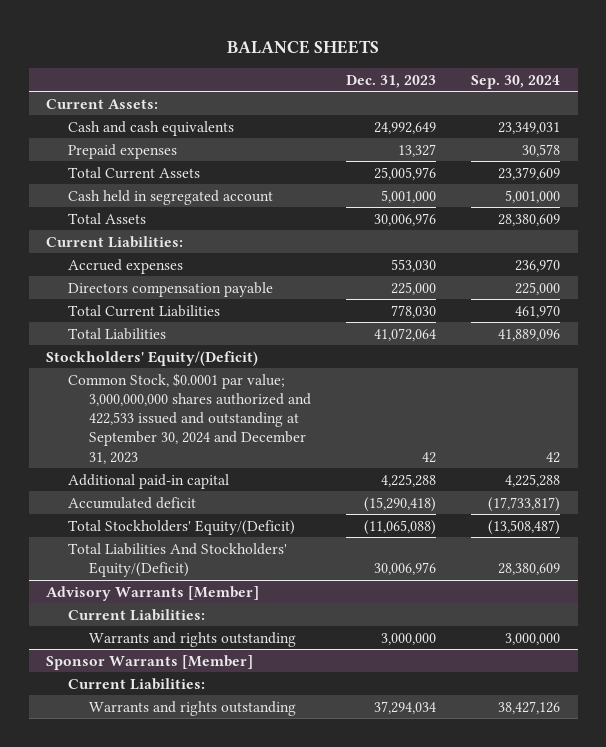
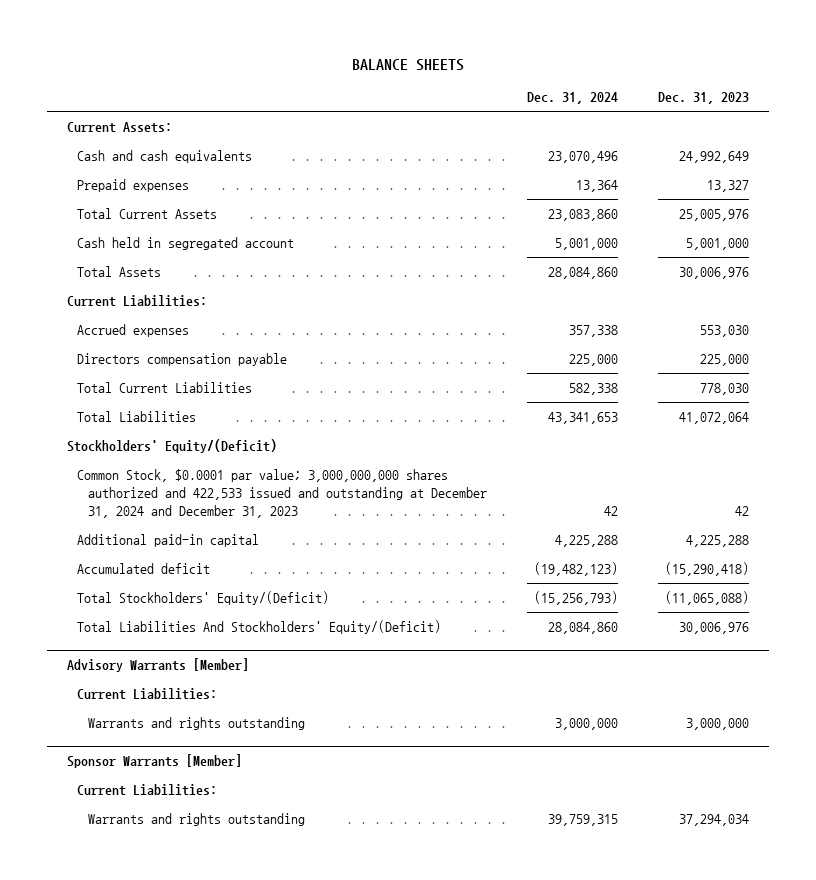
[471,74,561,89] Sep. 30, 2024 -> none
none -> [526,92,618,105] Dec. 31, 2024
[67,372,312,464] Common Stock, $0.0001 par value; 3,000,000,000 shares authorized and 422,533 issued and outstanding at September 30, 2024 and December 31, 2023 -> [77,468,487,518] Common Stock, $0.0001 par value; 3,000,000,000 shares authorized and 422,533 issued and outstanding at December 31, 2024 and December 31, 2023

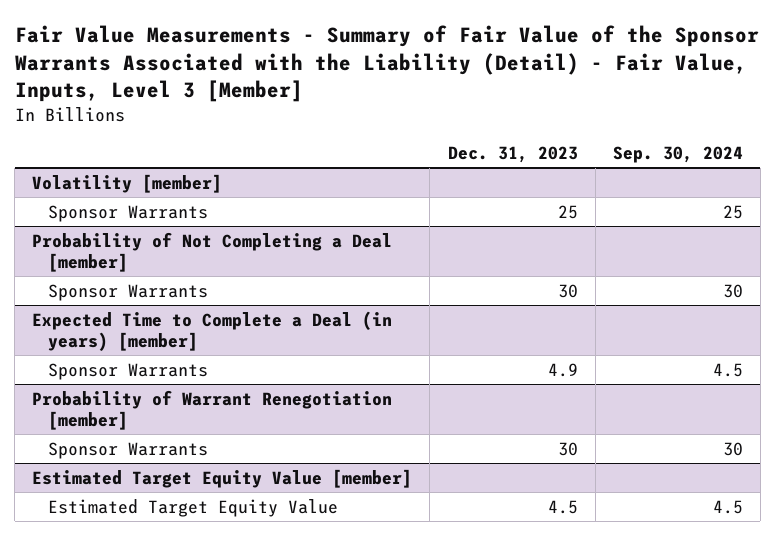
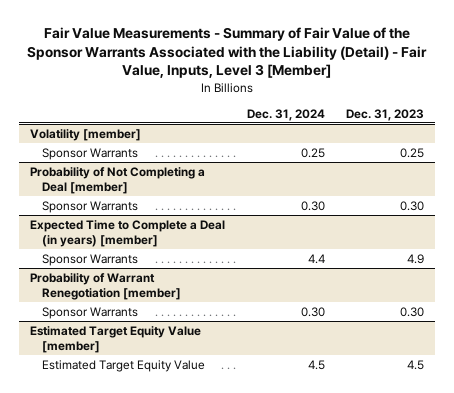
[612,145,743,163] Sep. 30, 2024 -> none
none -> [246,108,325,121] Dec. 31, 2024
[557,204,578,219] 25 -> [400,147,425,158] 0.25
[557,283,578,298] 30 -> [400,200,425,211] 0.30
[557,441,578,456] 30 -> [400,306,425,317] 0.30

